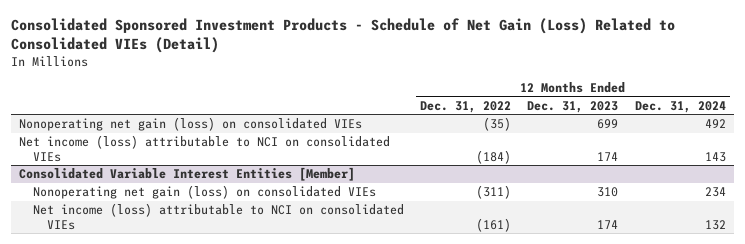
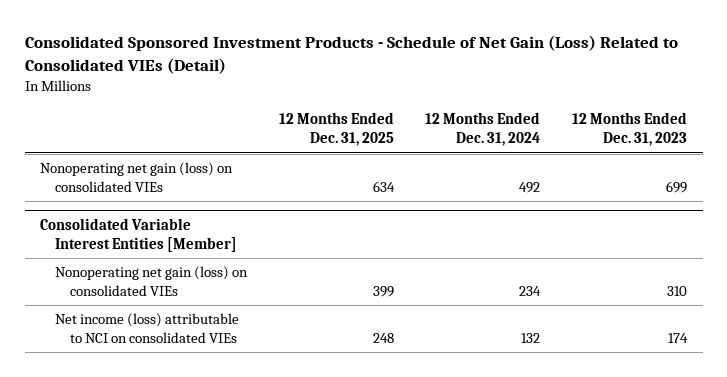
[420,100,512,113] Dec. 31, 2022 -> none
none -> [278,112,394,147] 12 Months Ended Dec. 31, 2025
[19,135,391,162] Net income (loss) attributable to NCI on consolidated VIEs -> none

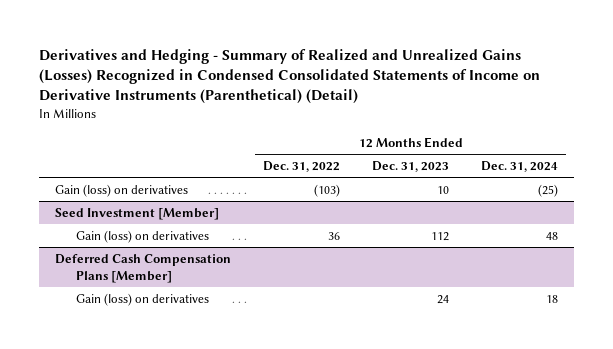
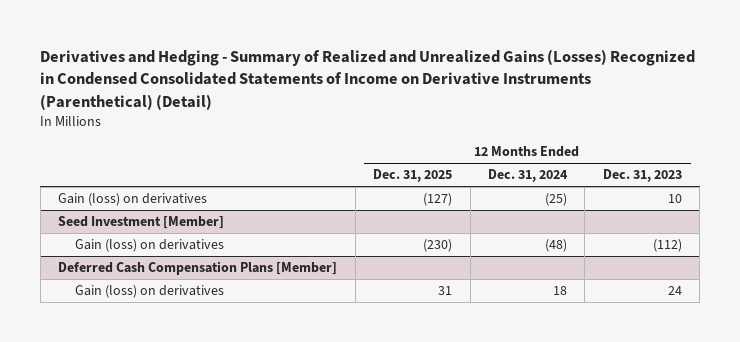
[263,161,341,173] Dec. 31, 2022 -> none
none -> [373,169,453,183] Dec. 31, 2025
[431,231,450,241] 112 -> [652,239,682,253] (112)
[546,231,559,240] 48 -> [544,239,567,253] (48)

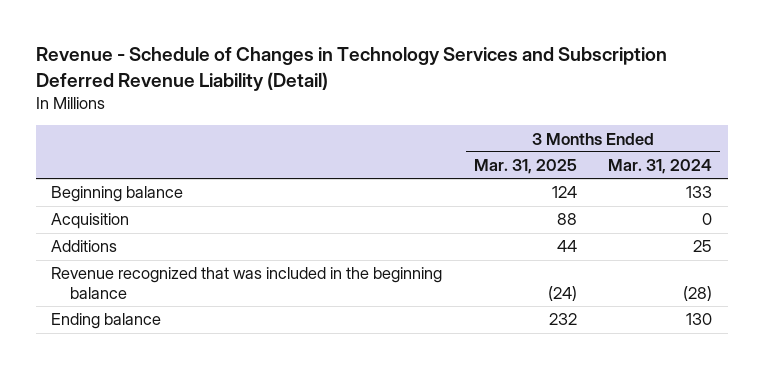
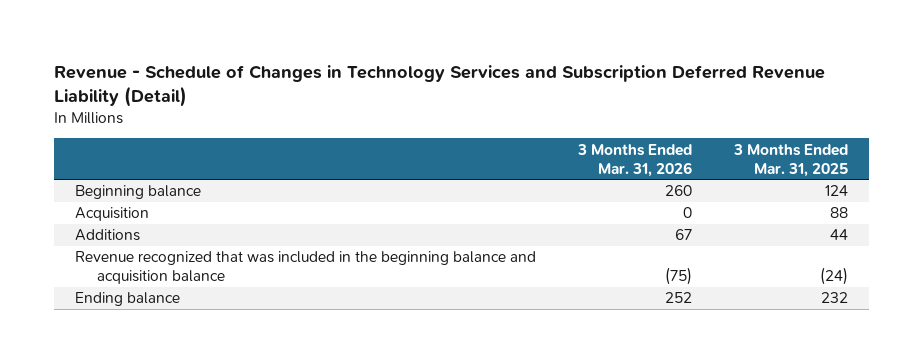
[608,159,713,175] Mar. 31, 2024 -> none
none -> [576,143,692,177] 3 Months Ended Mar. 31, 2026
[51,267,443,300] Revenue recognized that was included in the beginning balance -> [74,251,536,285] Revenue recognized that was included in the beginning balance and acquisition balance

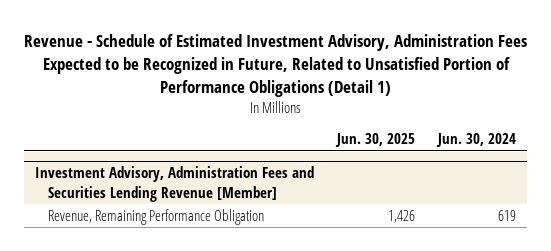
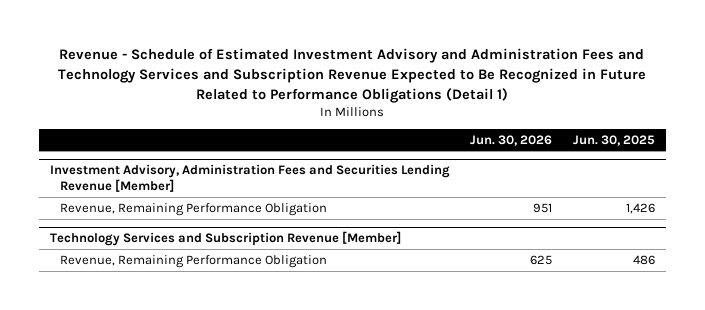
[23,33,527,97] Revenue - Schedule of Estimated Investment Advisory, Administration Fees Expected to be Recognized in Future, Related to Unsatisfied Portion of Performance Obligations (Detail 1) -> [58,48,647,103] Revenue - Schedule of Estimated Investment Advisory and Administration Fees and Technology Services and Subscription Revenue Expected to Be Recognized in Future Related to Performance Obligations (Detail 1)
[435,133,516,148] Jun. 30, 2024 -> none
none -> [470,134,553,146] Jun. 30, 2026
none -> [49,230,401,246] Technology Services and Subscription Revenue [Member]
none -> [59,254,327,268] Revenue, Remaining Performance Obligation

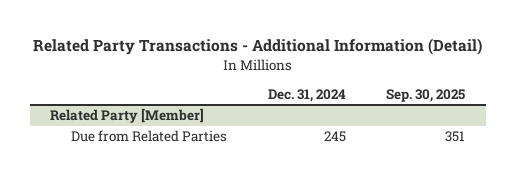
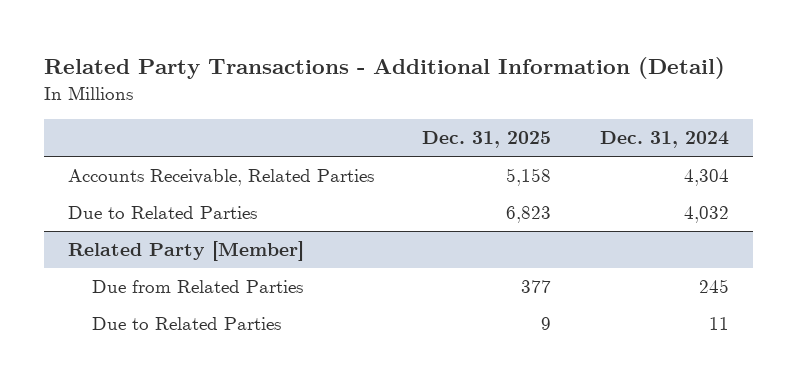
[386,88,466,102] Sep. 30, 2025 -> none
none -> [422,131,552,149] Dec. 31, 2025
none -> [68,169,375,187] Accounts Receivable, Related Parties
none -> [68,206,258,220] Due to Related Parties
none -> [92,317,282,331] Due to Related Parties

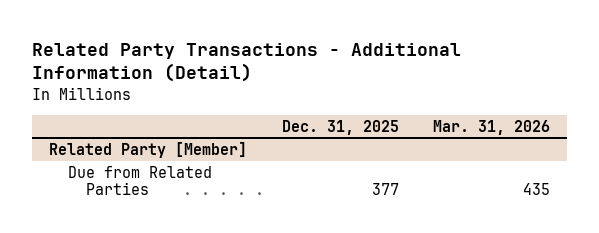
[599,131,729,149] Dec. 31, 2024 -> none
none -> [433,119,551,135] Mar. 31, 2026
[68,169,375,187] Accounts Receivable, Related Parties -> none
[68,206,258,220] Due to Related Parties -> none
[92,317,282,331] Due to Related Parties -> none

